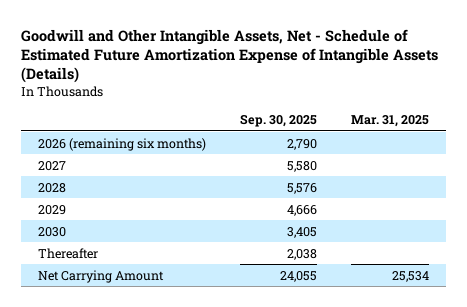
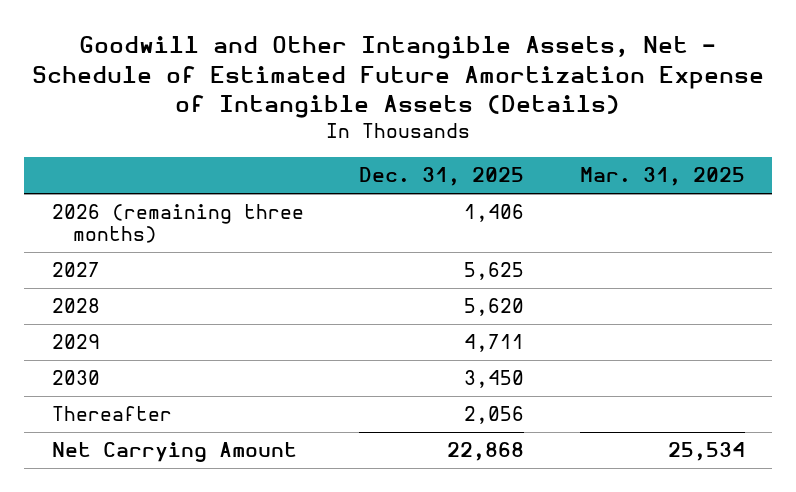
[240,114,318,128] Sep. 30, 2025 -> none
none -> [359,167,525,187] Dec. 31, 2025
[38,137,207,151] 2026 (remaining six months) -> [51,204,304,244] 2026 (remaining three months)

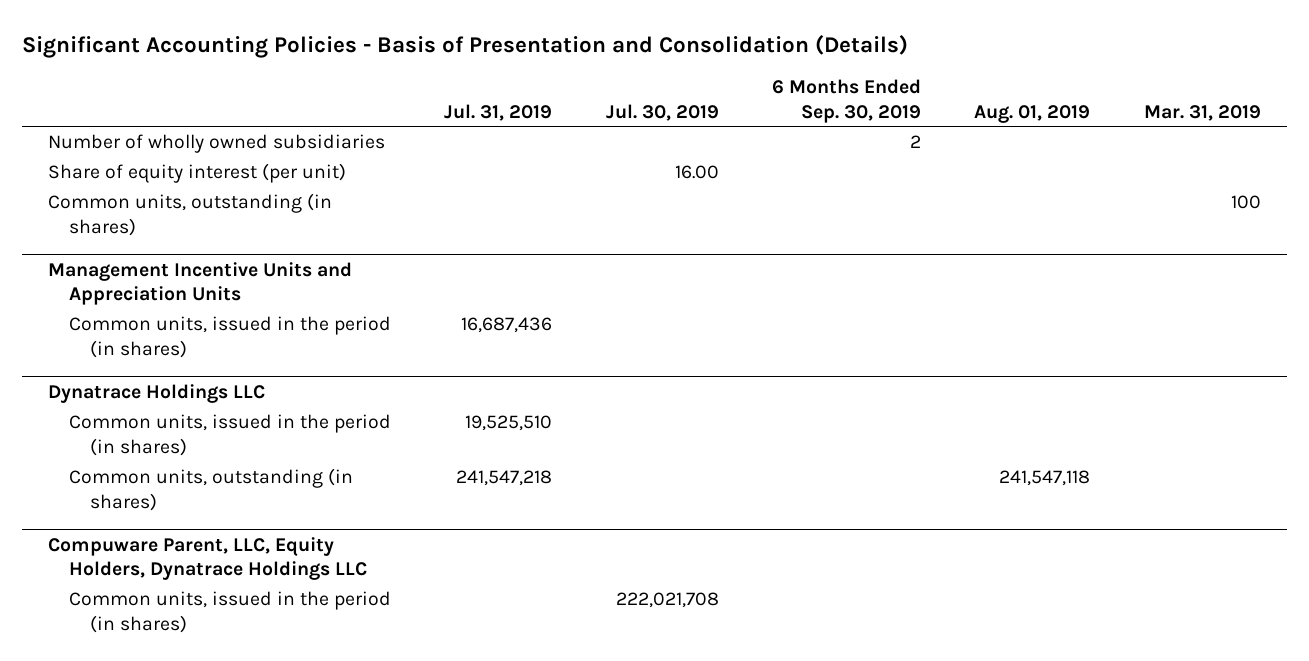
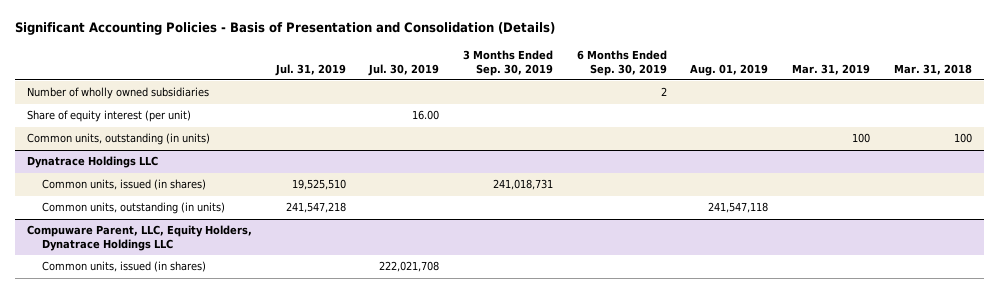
none -> [463,49,554,76] 3 Months Ended Sep. 30, 2019
none -> [893,63,972,75] Mar. 31, 2018
[48,261,353,306] Management Incentive Units and Appreciation Units -> none
[69,316,392,358] Common units, issued in the period (in shares) -> none
[48,193,333,236] Common units, outstanding (in shares) -> [26,133,210,146] Common units, outstanding (in units)
[69,414,392,456] Common units, issued in the period (in shares) -> [41,179,206,191] Common units, issued (in shares)
[69,468,354,511] Common units, outstanding (in shares) -> [41,202,225,215] Common units, outstanding (in units)
[69,591,392,633] Common units, issued in the period (in shares) -> [41,261,206,273] Common units, issued (in shares)

